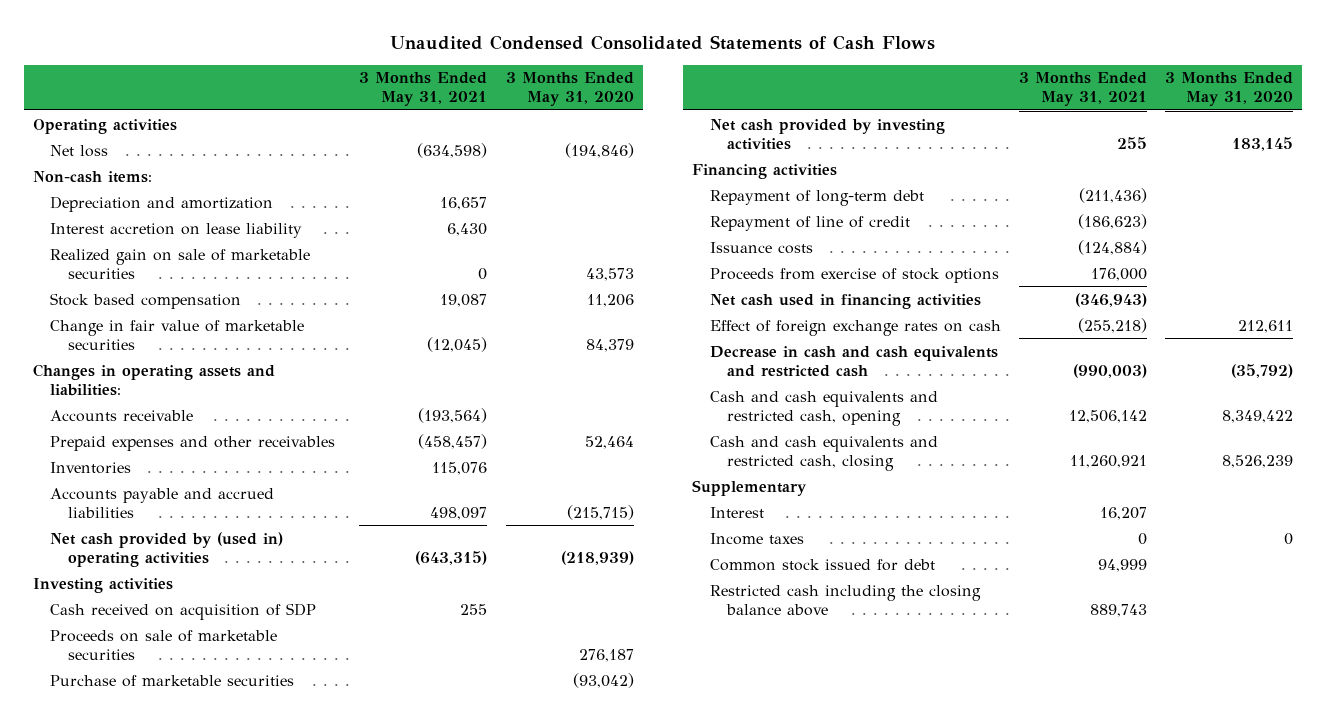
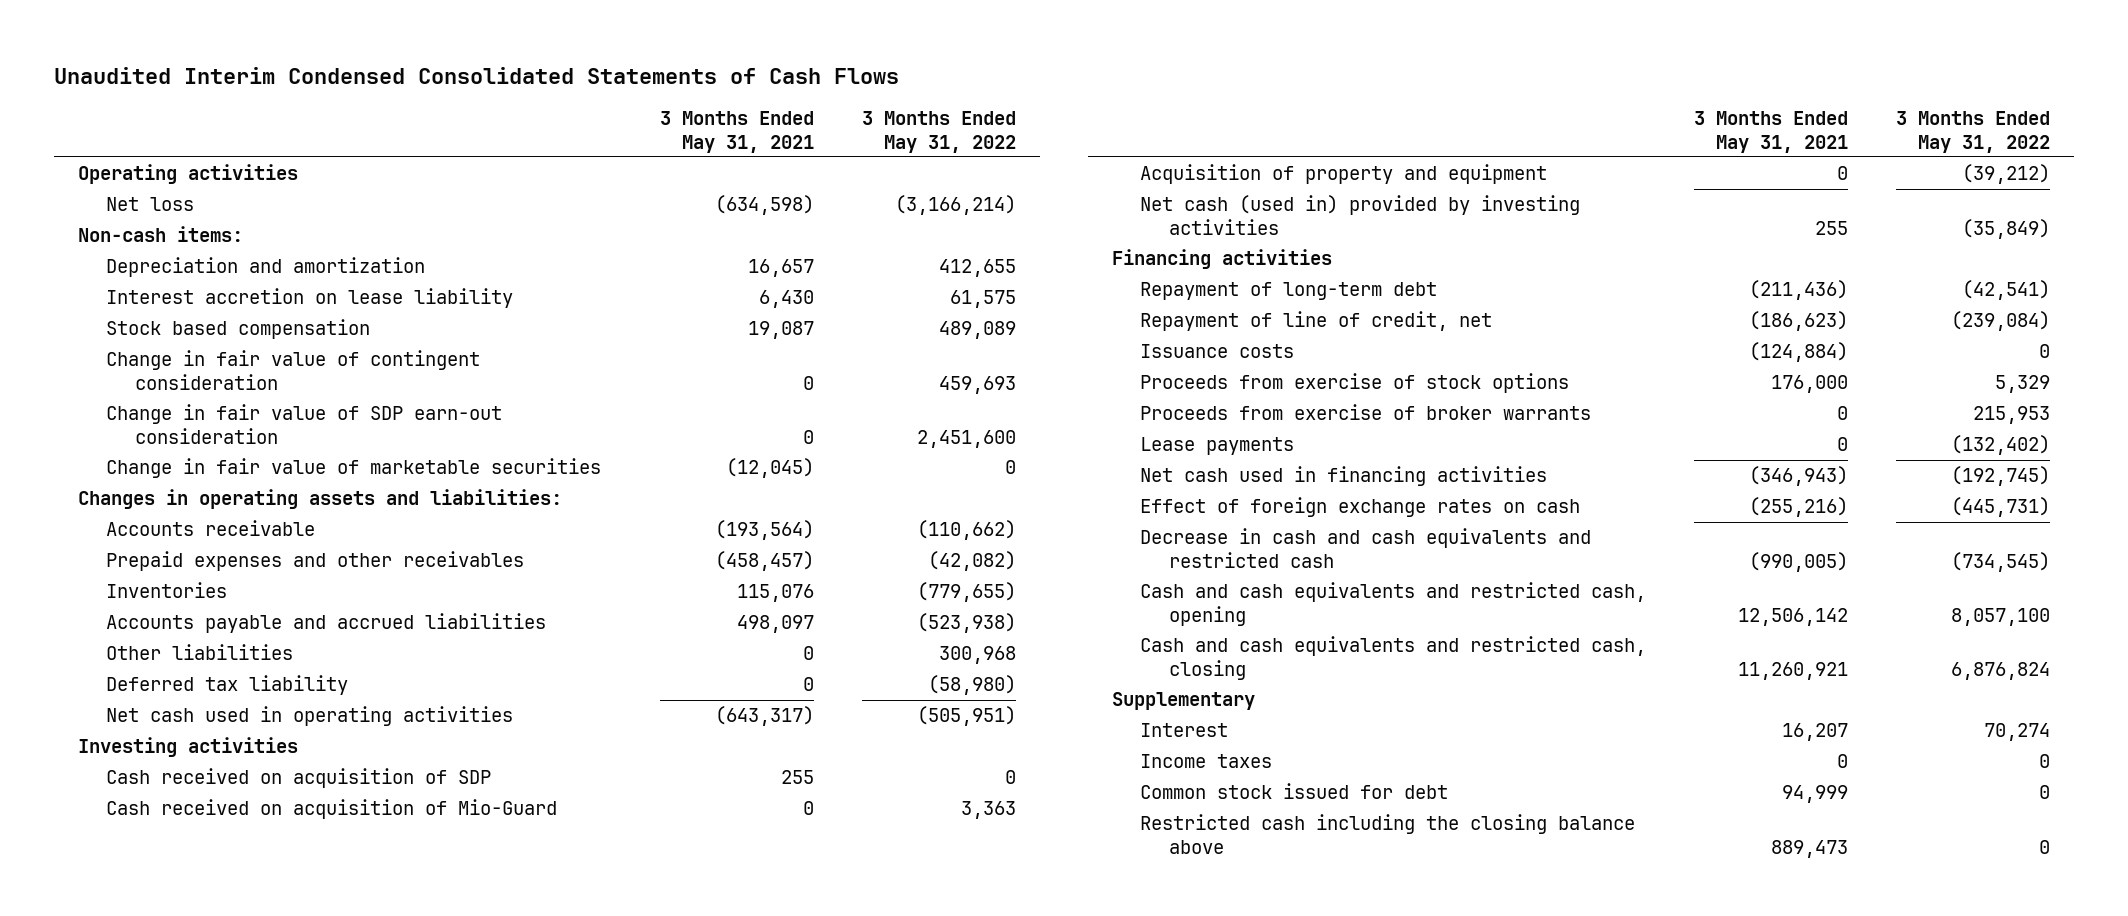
[389,34,935,50] Unaudited Condensed Consolidated Statements of Cash Flows -> [54,66,900,84] Unaudited Interim Condensed Consolidated Statements of Cash Flows
[505,72,634,107] 3 Months Ended May 31, 2020 -> none
none -> [862,111,1017,153] 3 Months Ended May 31, 2022
[50,248,311,279] Realized gain on sale of marketable securities -> none
none -> [106,350,481,390] Change in fair value of contingent consideration
none -> [106,404,503,444] Change in fair value of SDP earn-out consideration
none -> [106,644,294,661] Other liabilities
none -> [106,675,349,696] Deferred tax liability
[50,531,284,567] Net cash provided by (used in) operating activities -> [106,706,514,727] Net cash used in operating activities
[415,550,488,565] (643,315) -> [715,706,815,727] (643,317)
[50,629,278,660] Proceeds on sale of marketable securities -> none
[50,674,295,687] Purchase of marketable securities -> none
none -> [106,799,558,820] Cash received on acquisition of Mio-Guard
none -> [1140,164,1548,185] Acquisition of property and equipment
[709,118,945,150] Net cash provided by investing activities -> [1140,195,1581,235] Net cash (used in) provided by investing activities
[709,215,910,231] Repayment of line of credit -> [1140,311,1493,332] Repayment of line of credit, net
none -> [1140,404,1592,421] Proceeds from exercise of broker warrants
none -> [1140,437,1295,456] Lease payments
[1077,317,1147,333] (255,218) -> [1748,497,1848,518] (255,216)
[1072,363,1147,378] (990,003) -> [1748,551,1848,572] (990,005)
[1089,603,1147,617] 889,743 -> [1770,839,1848,858] 889,473

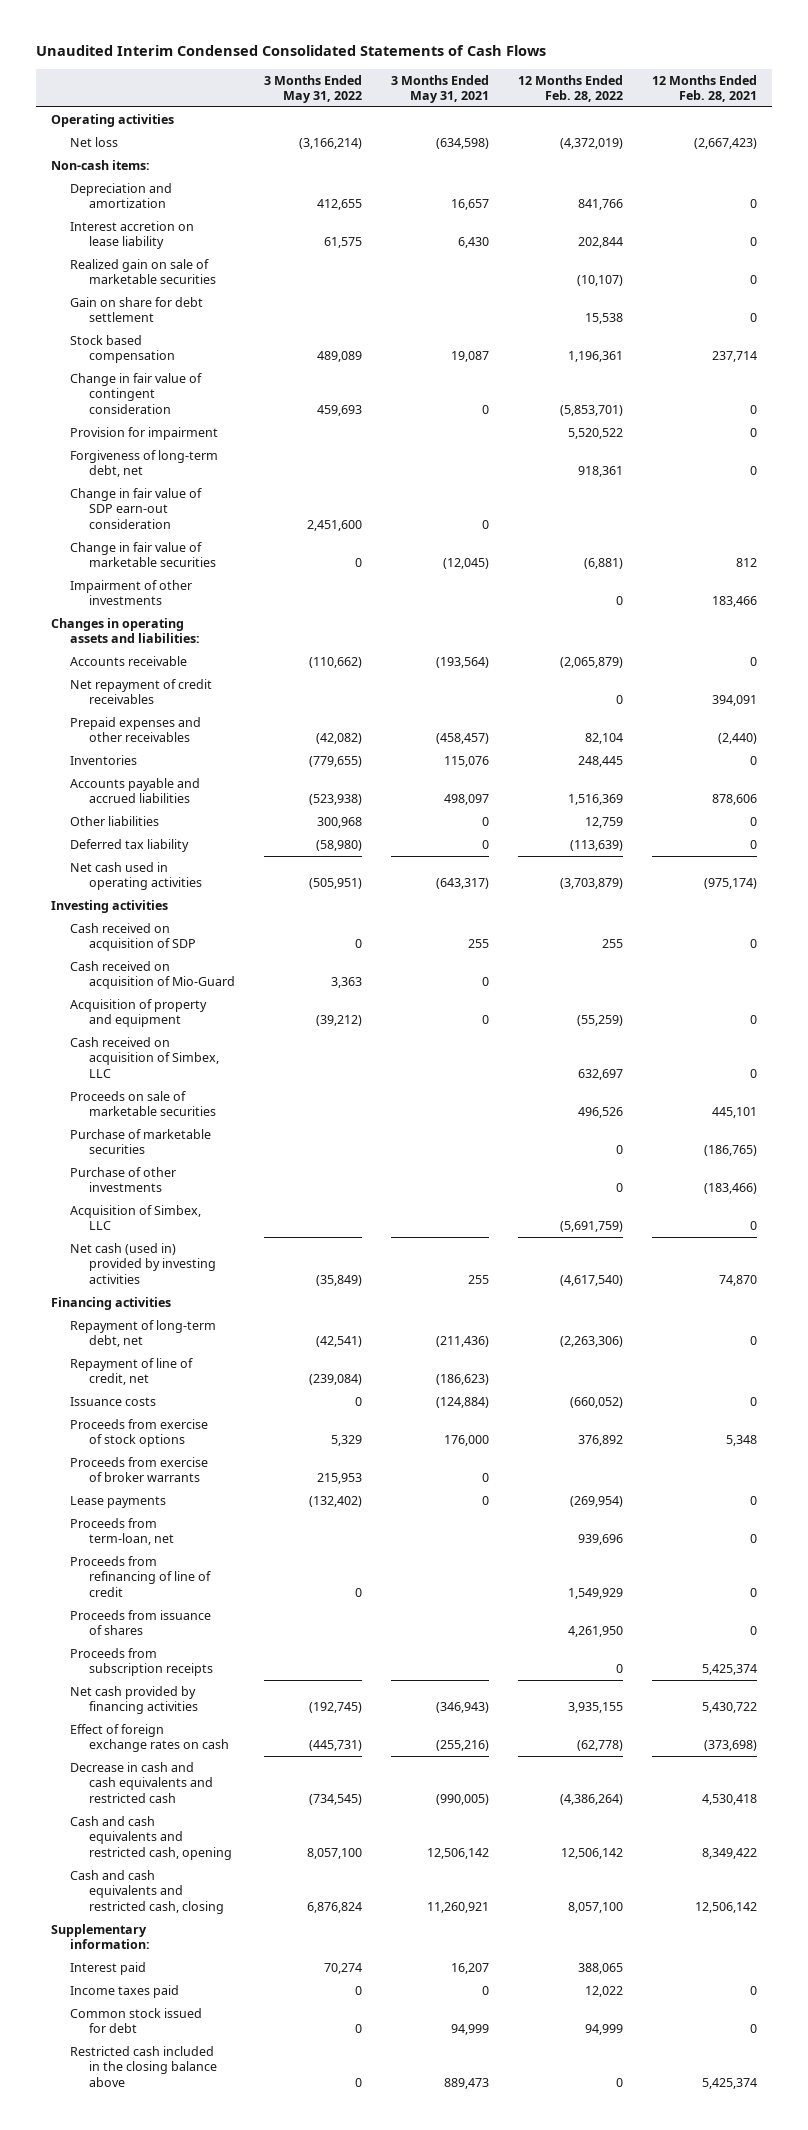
none -> [518,74,624,102] 12 Months Ended Feb. 28, 2022
none -> [652,74,758,102] 12 Months Ended Feb. 28, 2021
none -> [70,258,217,285] Realized gain on sale of marketable securities
none -> [70,296,204,323] Gain on share for debt settlement
none -> [70,426,219,440] Provision for impairment
none -> [70,449,219,478] Forgiveness of long-term debt, net
none -> [70,579,193,606] Impairment of other investments
none -> [70,678,213,705] Net repayment of credit receivables
none -> [70,1036,220,1078] Cash received on acquisition of Simbex, LLC
none -> [70,1090,217,1117] Proceeds on sale of marketable securities
none -> [70,1128,212,1155] Purchase of marketable securities
none -> [70,1166,177,1193] Purchase of other investments
none -> [70,1204,202,1231] Acquisition of Simbex, LLC
[1140,282,1438,301] Repayment of long-term debt -> [70,1319,217,1348] Repayment of long-term debt, net
none -> [70,1517,175,1546] Proceeds from term-loan, net
none -> [70,1555,212,1597] Proceeds from refinancing of line of credit
none -> [70,1609,212,1636] Proceeds from issuance of shares
none -> [70,1647,214,1677] Proceeds from subscription receipts
[1140,466,1548,487] Net cash used in financing activities -> [70,1685,199,1715] Net cash provided by financing activities
[1111,692,1255,711] Supplementary -> [50,1923,151,1950] Supplementary information:
[1140,723,1229,738] Interest -> [70,1961,147,1975] Interest paid
[1140,754,1273,769] Income taxes -> [70,1984,180,1998] Income taxes paid
[1140,814,1636,854] Restricted cash including the closing balance above -> [70,2045,218,2087] Restricted cash included in the closing balance above

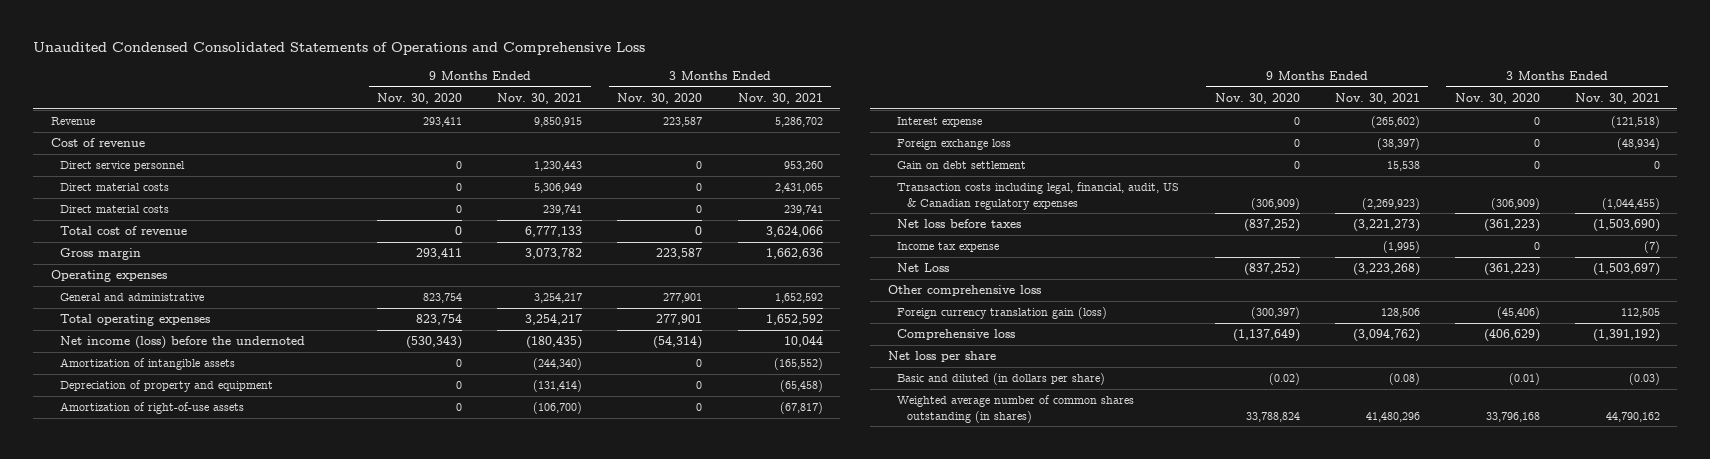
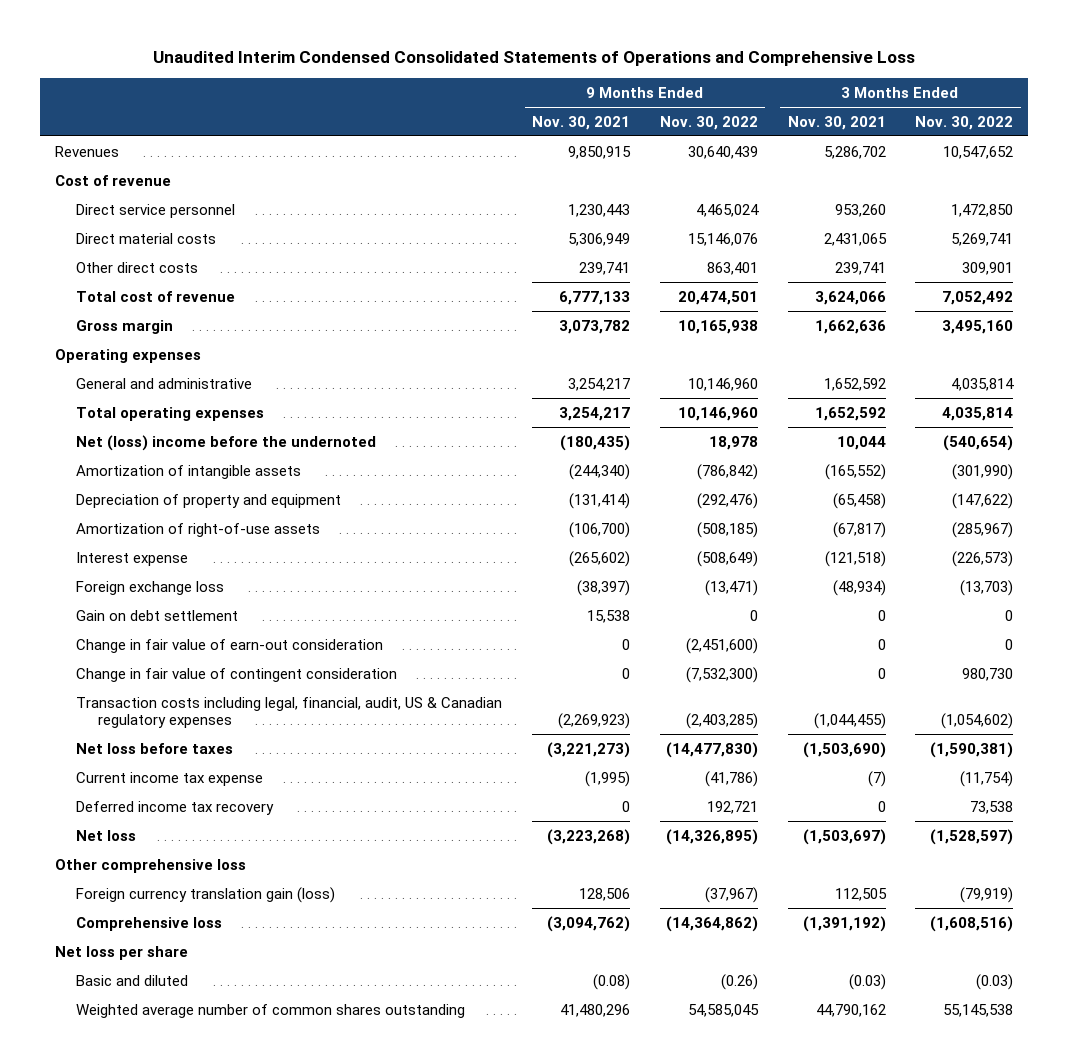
[33,42,646,56] Unaudited Condensed Consolidated Statements of Operations and Comprehensive Loss -> [152,51,915,67] Unaudited Interim Condensed Consolidated Statements of Operations and Comprehensive Loss
[377,92,463,104] Nov. 30, 2020 -> none
[617,92,703,104] Nov. 30, 2020 -> none
none -> [659,115,758,130] Nov. 30, 2022
none -> [915,115,1014,130] Nov. 30, 2022
[50,117,95,126] Revenue -> [54,145,119,157] Revenues
[60,205,170,214] Direct material costs -> [76,261,199,273] Other direct costs
[60,336,306,350] Net income (loss) before the undernoted -> [76,434,377,451] Net (loss) income before the undernoted
none -> [76,638,384,653] Change in fair value of earn-out consideration
none -> [76,667,398,682] Change in fair value of contingent consideration
[897,242,1000,253] Income tax expense -> [76,771,264,786] Current income tax expense
none -> [76,800,275,815] Deferred income tax recovery
[897,263,950,273] Net Loss -> [76,829,137,841] Net loss
[897,373,1106,386] Basic and diluted (in dollars per share) -> none
none -> [76,974,189,986] Basic and diluted
[897,395,1135,423] Weighted average number of common shares outstanding (in shares) -> [76,1003,466,1018] Weighted average number of common shares outstanding

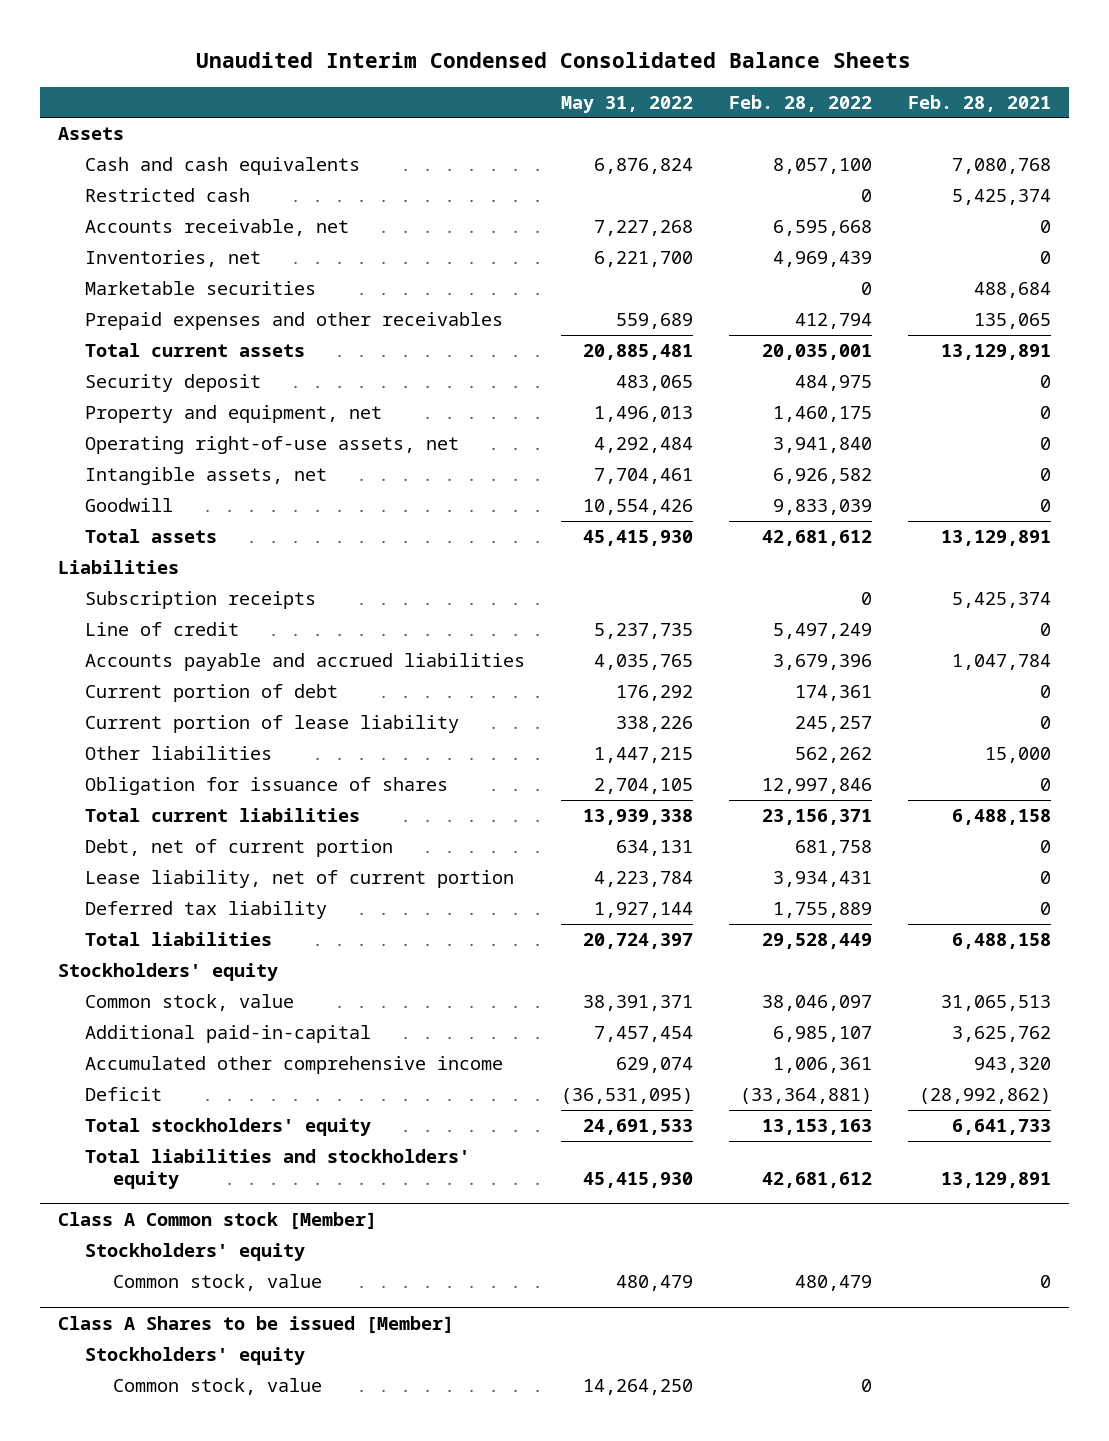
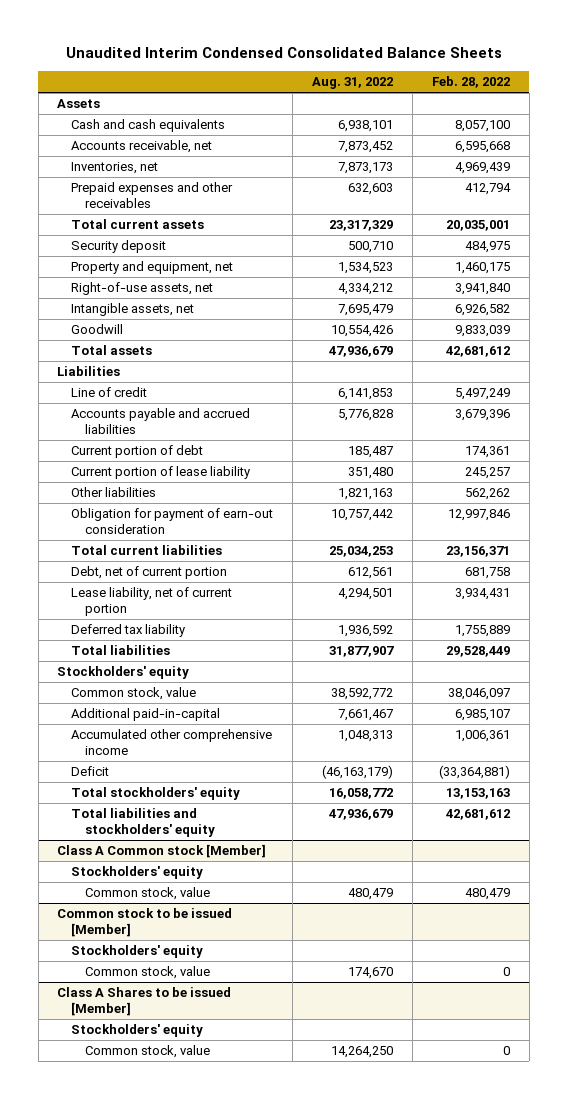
[561,95,694,113] May 31, 2022 -> none
[908,94,1052,112] Feb. 28, 2021 -> none
none -> [311,77,393,90] Aug. 31, 2022
[85,187,251,202] Restricted cash -> none
[85,280,317,295] Marketable securities -> none
[85,435,460,454] Operating right-of-use assets, net -> [70,282,213,296] Right-of-use assets, net
[85,590,317,609] Subscription receipts -> none
[85,776,449,795] Obligation for issuance of shares -> [70,508,273,534] Obligation for payment of earn-out consideration
none -> [57,908,233,937] Common stock to be issued [Member]
none -> [70,945,203,959] Stockholders' equity
none -> [84,966,210,980] Common stock, value

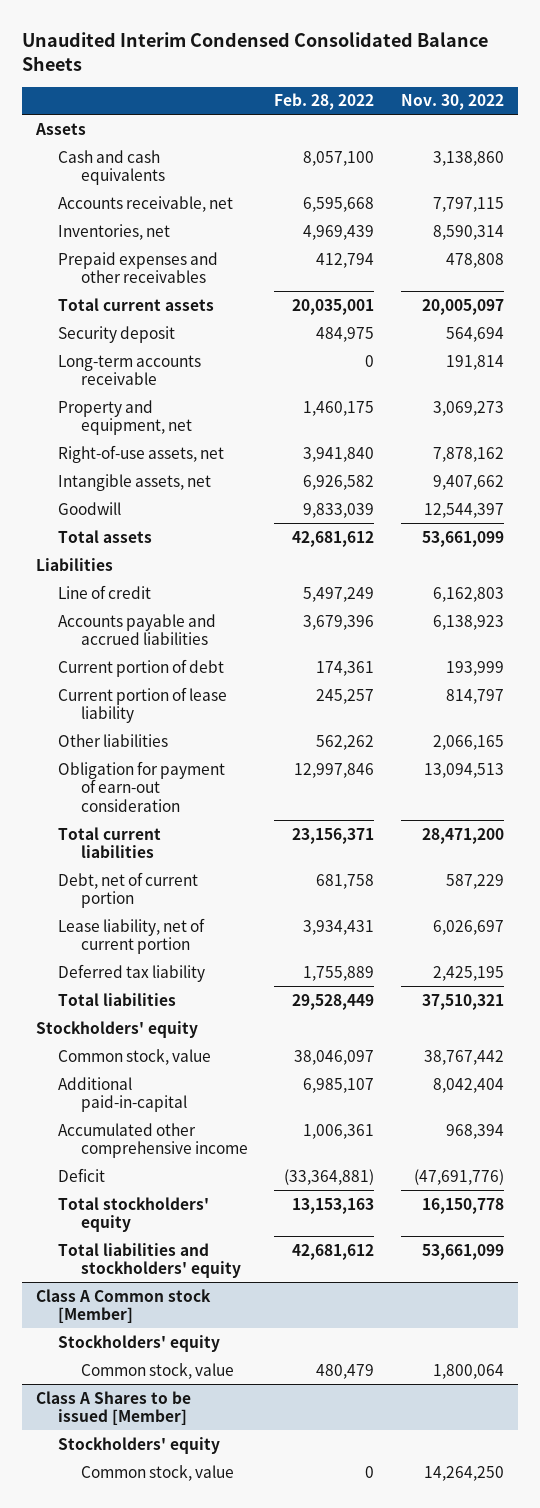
[311,77,393,90] Aug. 31, 2022 -> none
none -> [401,94,505,111] Nov. 30, 2022
none -> [58,354,202,386] Long-term accounts receivable
[57,908,233,937] Common stock to be issued [Member] -> none
[70,945,203,959] Stockholders' equity -> none
[84,966,210,980] Common stock, value -> none

